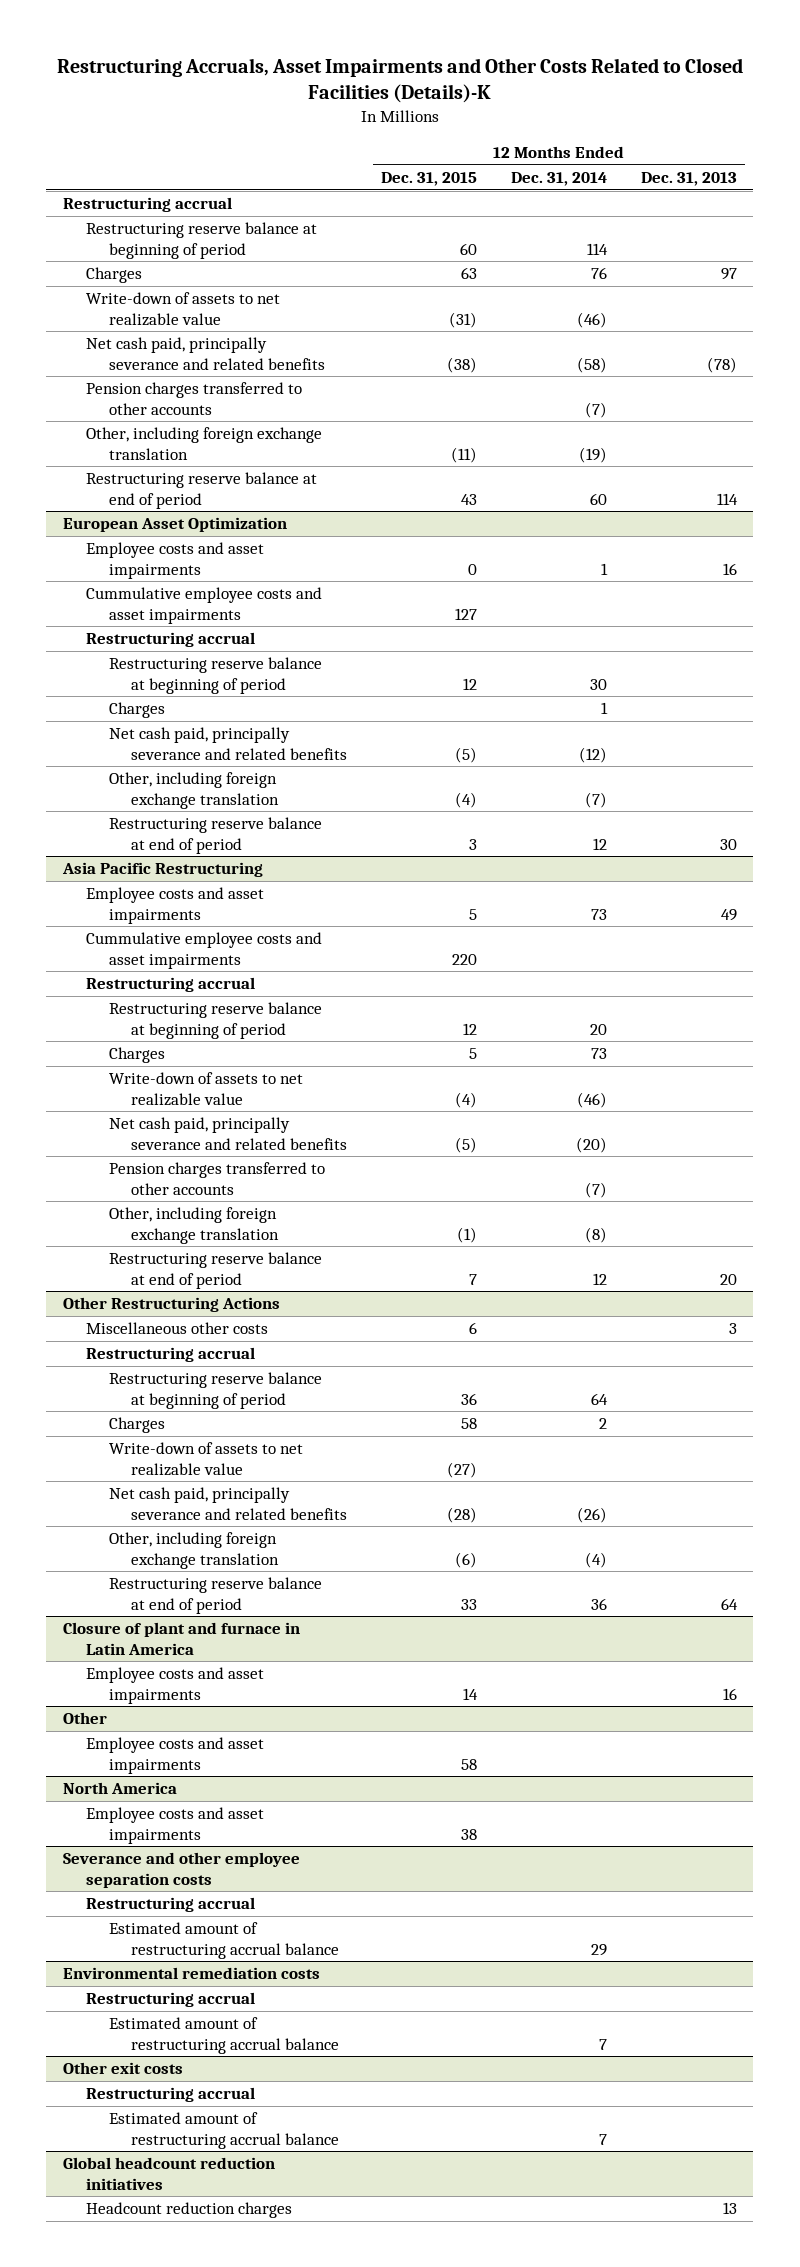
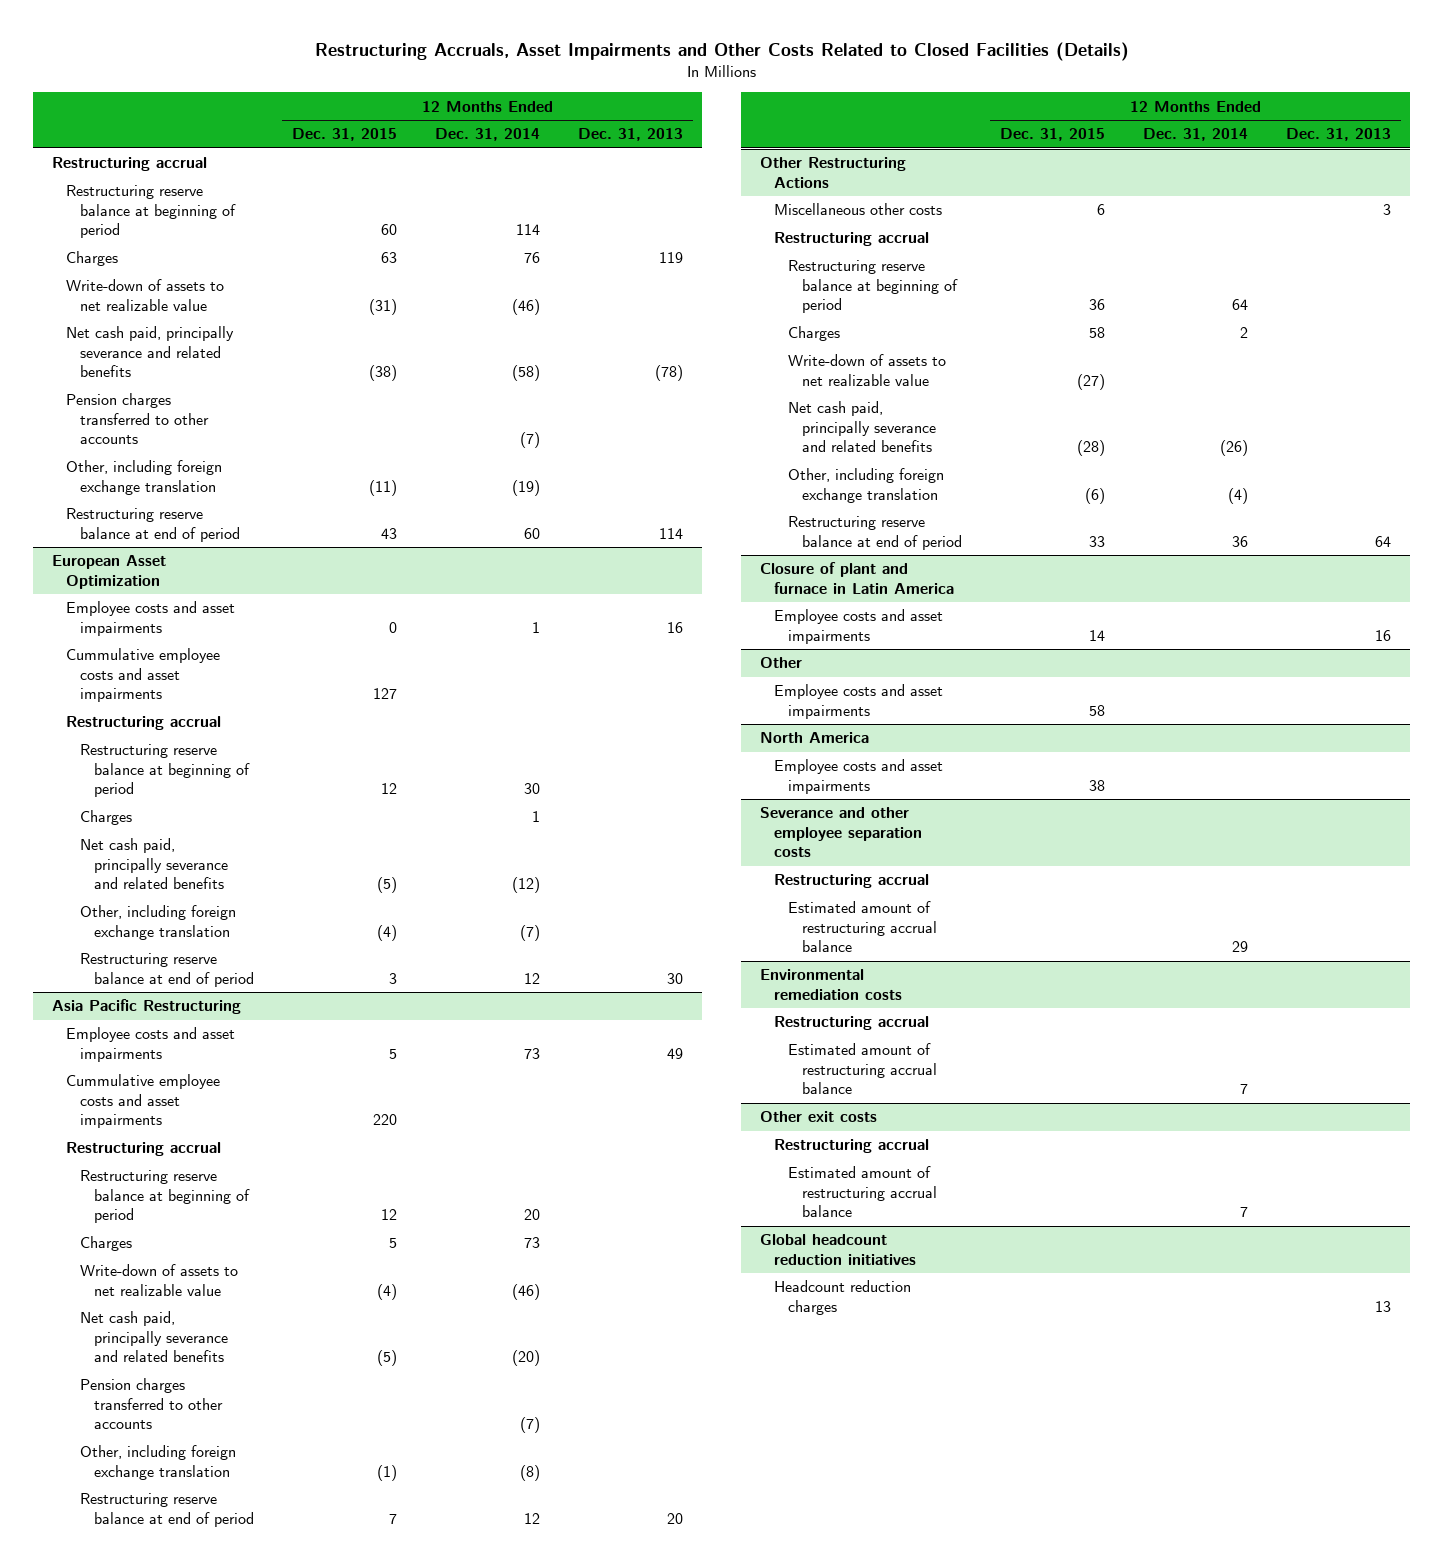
[56,57,743,104] Restructuring Accruals, Asset Impairments and Other Costs Related to Closed Facilities (Details)-K -> [314,42,1129,62] Restructuring Accruals, Asset Impairments and Other Costs Related to Closed Facilities (Details)
[720,268,737,281] 97 -> [659,252,684,264] 119

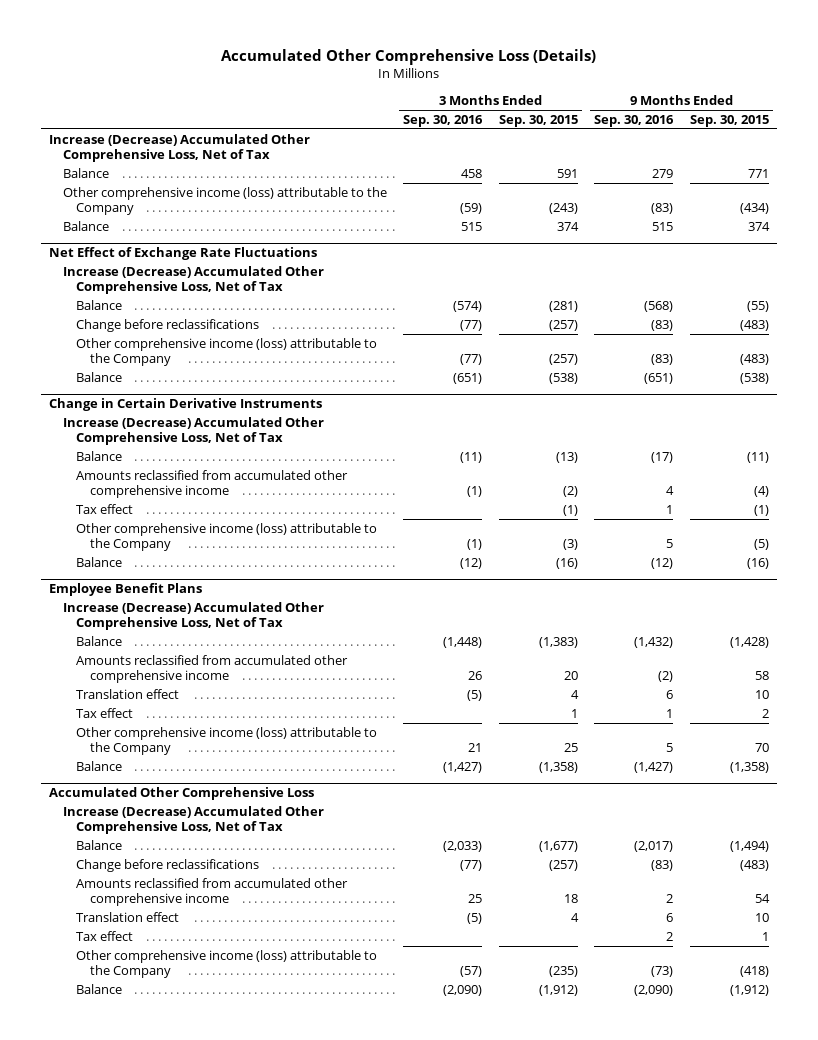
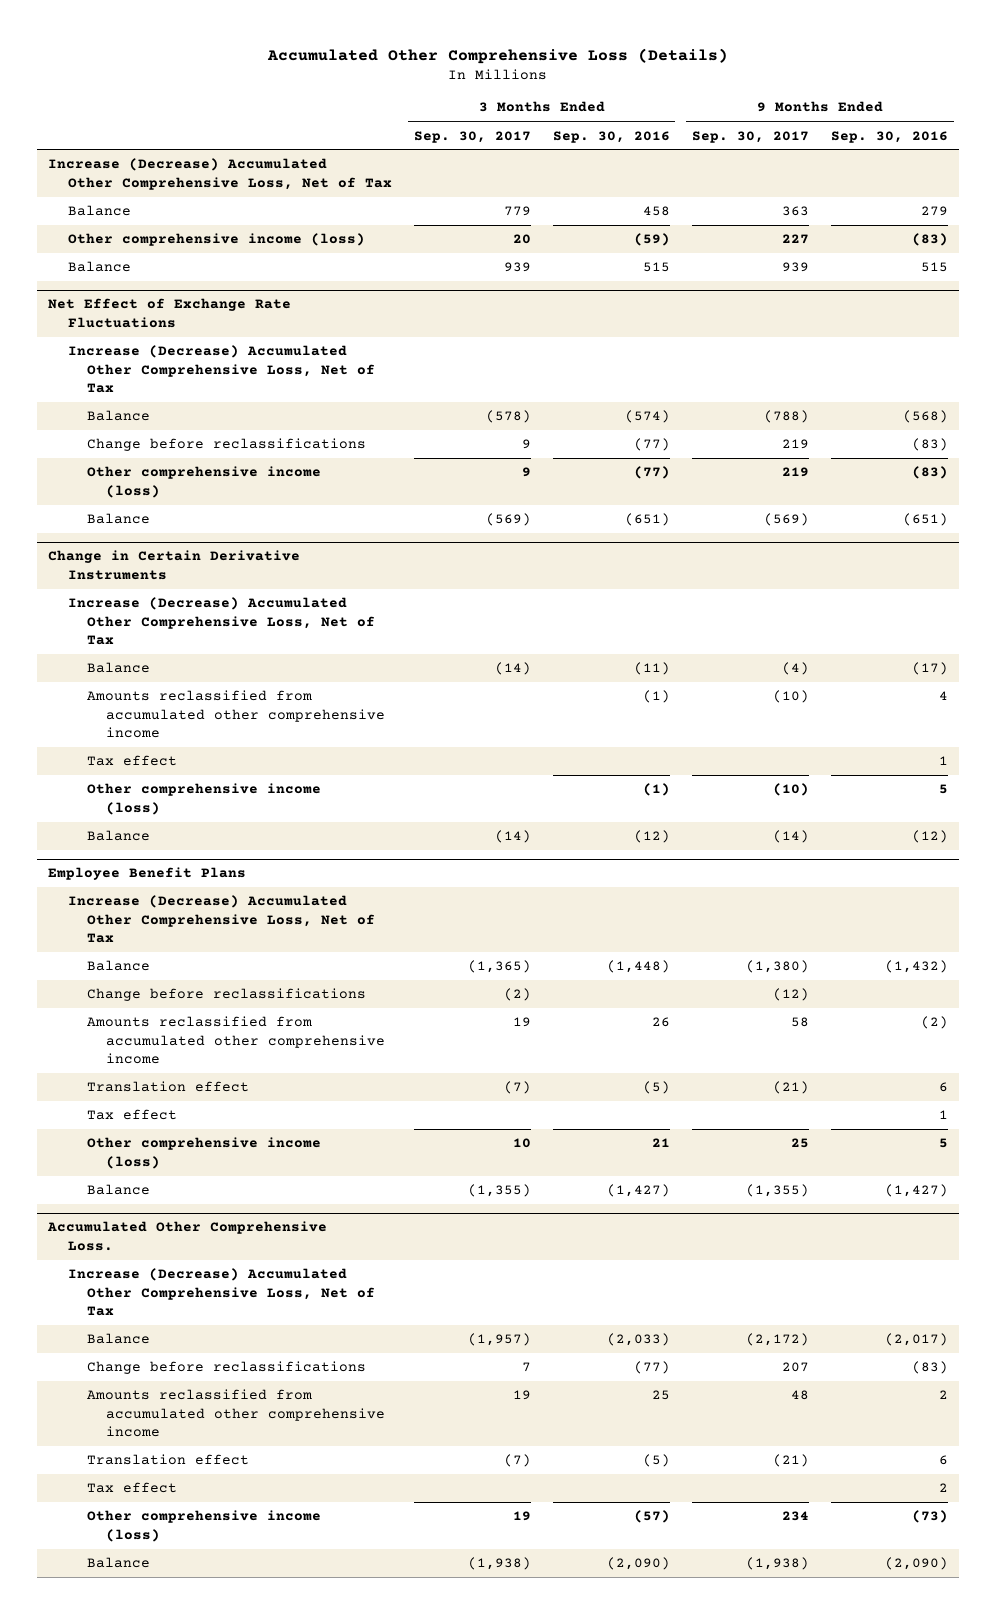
[498,115,578,128] Sep. 30, 2015 -> none
[689,115,769,128] Sep. 30, 2015 -> none
none -> [413,130,531,143] Sep. 30, 2017
none -> [691,130,809,143] Sep. 30, 2017
[62,186,387,215] Other comprehensive income (loss) attributable to the Company -> [67,233,365,247] Other comprehensive income (loss)
[76,337,378,366] Other comprehensive income (loss) attributable to the Company -> [86,466,321,498] Other comprehensive income (loss)
[76,522,378,551] Other comprehensive income (loss) attributable to the Company -> [86,783,321,815] Other comprehensive income (loss)
none -> [86,988,366,1002] Change before reclassifications
[76,726,378,755] Other comprehensive income (loss) attributable to the Company -> [86,1137,321,1169] Other comprehensive income (loss)
[49,787,315,801] Accumulated Other Comprehensive Loss -> [47,1221,328,1251] Accumulated Other Comprehensive Loss.
[76,949,378,978] Other comprehensive income (loss) attributable to the Company -> [86,1510,321,1542] Other comprehensive income (loss)

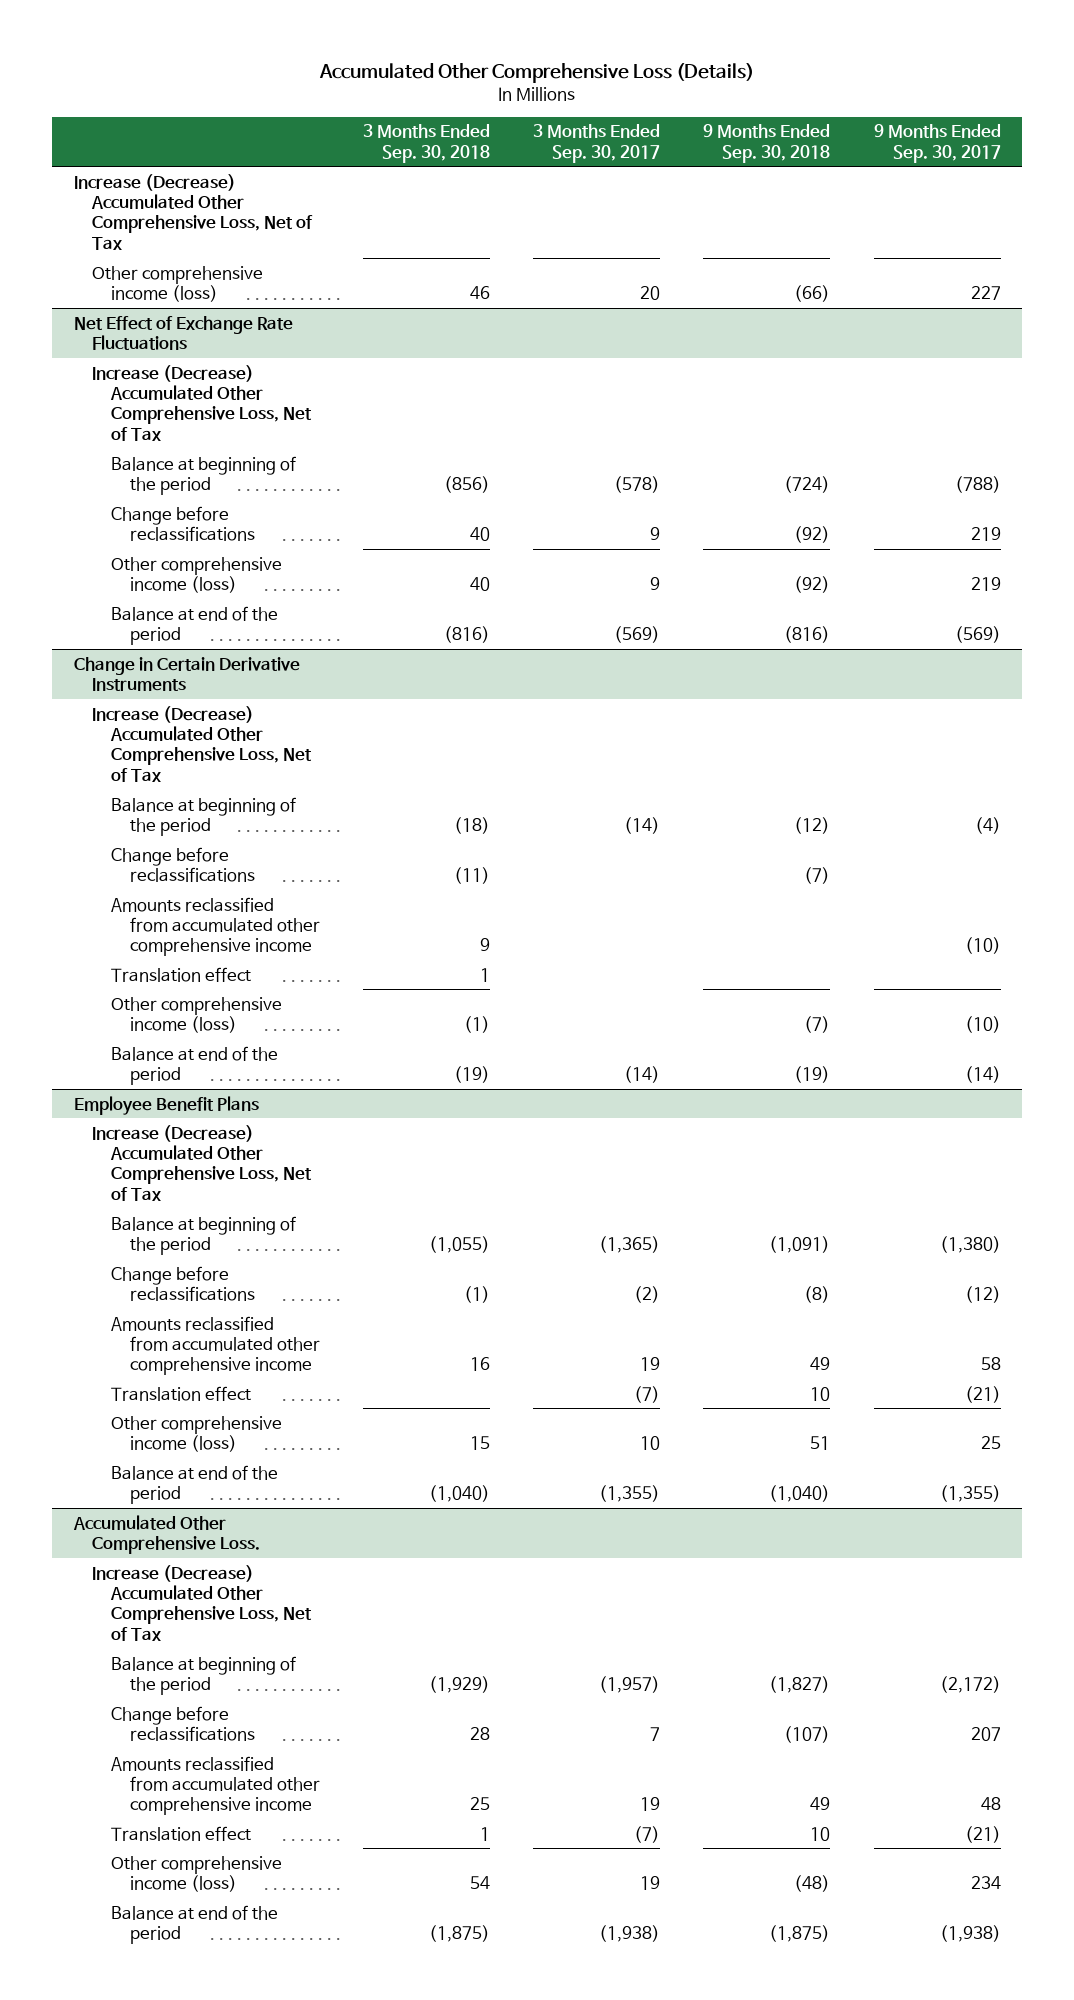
[552,130,670,143] Sep. 30, 2016 -> none
[831,130,949,143] Sep. 30, 2016 -> none
none -> [362,124,490,163] 3 Months Ended Sep. 30, 2018
none -> [703,124,831,163] 9 Months Ended Sep. 30, 2018
[67,205,131,217] Balance -> none
[67,261,131,273] Balance -> none
[86,410,150,422] Balance -> [110,455,296,496] Balance at beginning of the period
[86,513,150,525] Balance -> [110,605,278,646] Balance at end of the period
[86,662,150,674] Balance -> [110,796,296,837] Balance at beginning of the period
none -> [110,846,255,883] Change before reclassifications
[86,755,177,767] Tax effect -> none
none -> [110,966,251,982] Translation effect
[86,830,150,842] Balance -> [110,1045,278,1086] Balance at end of the period
[86,960,150,972] Balance -> [110,1215,296,1256] Balance at beginning of the period
[86,1109,177,1121] Tax effect -> none
[86,1184,150,1196] Balance -> [110,1464,278,1505] Balance at end of the period
[86,1333,150,1345] Balance -> [110,1655,296,1696] Balance at beginning of the period
[86,1482,177,1494] Tax effect -> none
[86,1557,150,1569] Balance -> [110,1904,278,1945] Balance at end of the period

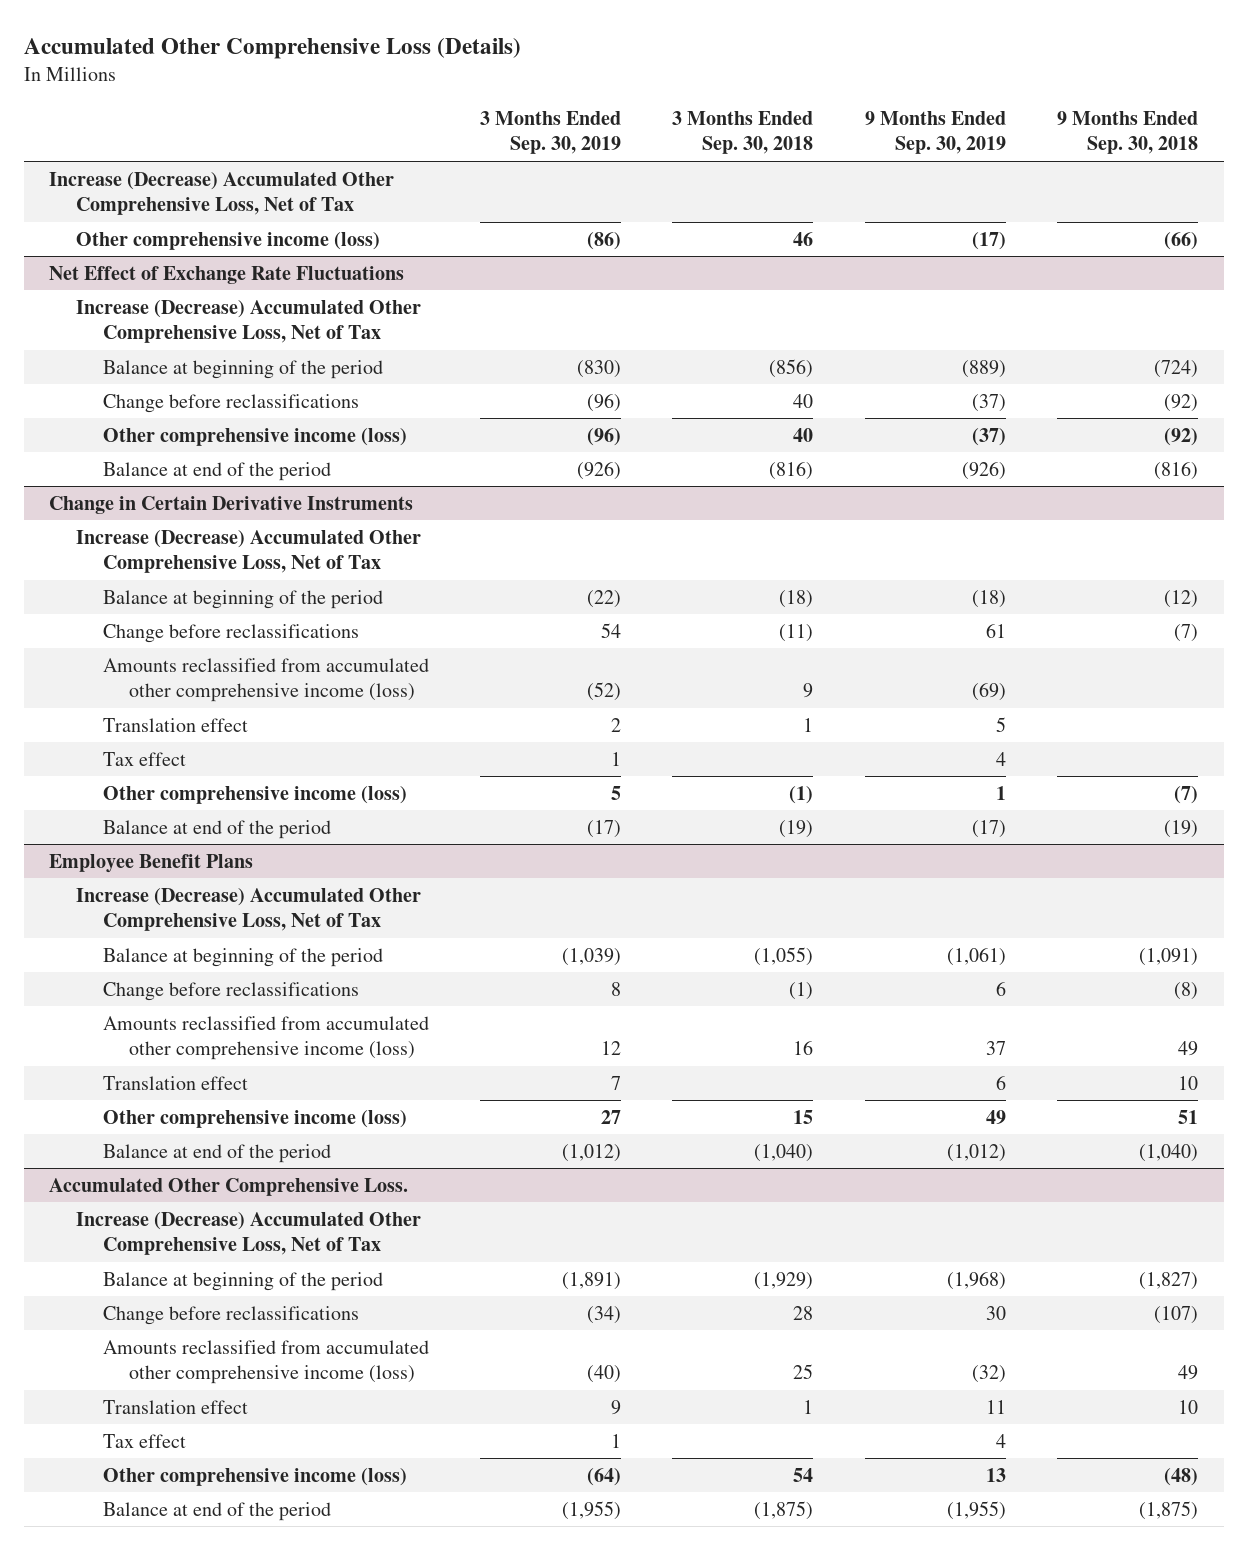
[533,124,661,163] 3 Months Ended Sep. 30, 2017 -> none
[873,124,1001,163] 9 Months Ended Sep. 30, 2017 -> none
none -> [480,110,622,155] 3 Months Ended Sep. 30, 2019
none -> [864,110,1006,155] 9 Months Ended Sep. 30, 2019
[110,896,320,957] Amounts reclassified from accumulated other comprehensive income -> [102,657,429,703] Amounts reclassified from accumulated other comprehensive income (loss)
none -> [102,751,186,766] Tax effect
[110,1315,320,1376] Amounts reclassified from accumulated other comprehensive income -> [102,1015,429,1061] Amounts reclassified from accumulated other comprehensive income (loss)
[110,1755,320,1816] Amounts reclassified from accumulated other comprehensive income -> [102,1339,429,1385] Amounts reclassified from accumulated other comprehensive income (loss)
none -> [102,1433,186,1448] Tax effect

